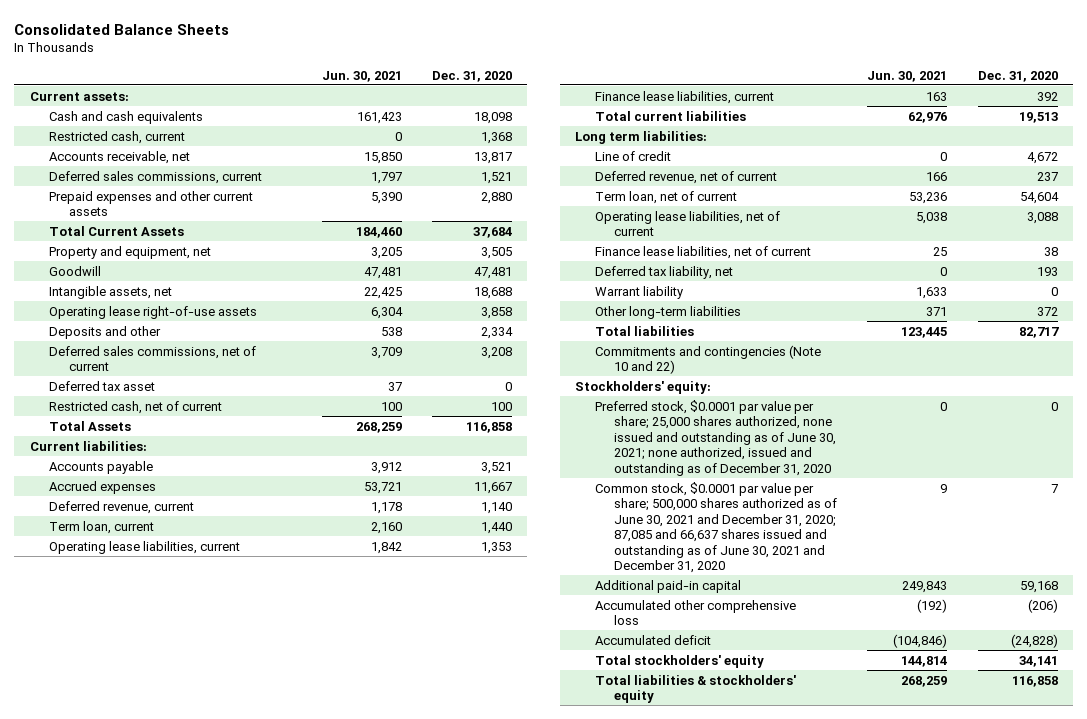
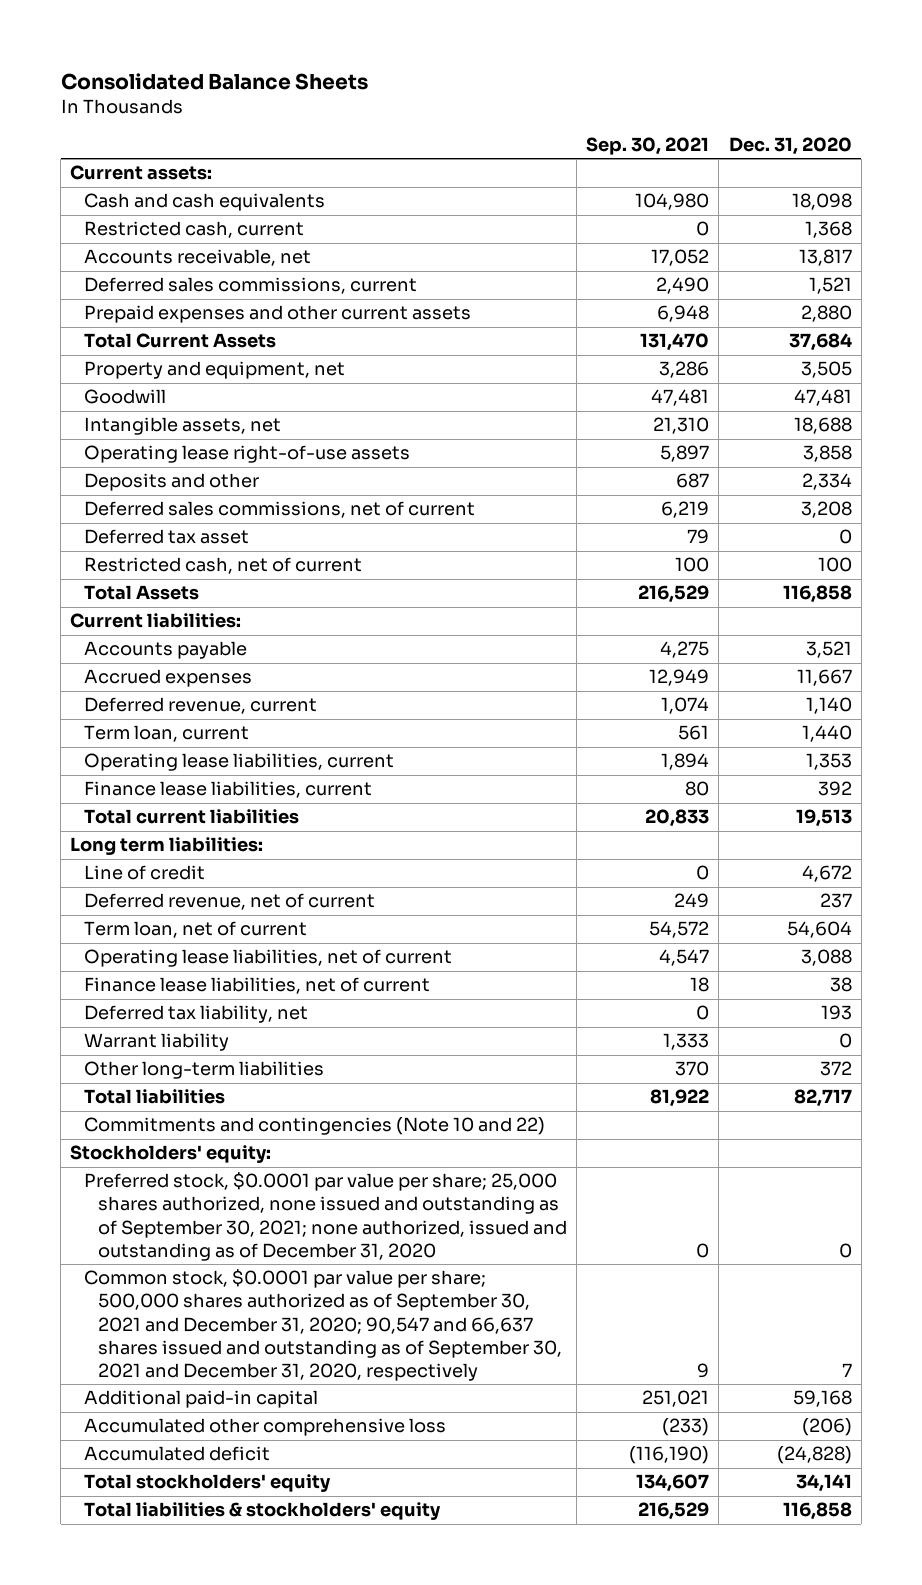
[322,70,403,82] Jun. 30, 2021 -> none
none -> [586,137,710,156] Sep. 30, 2021
[594,399,837,476] Preferred stock, $0.0001 par value per share; 25,000 shares authorized, none issued and outstanding as of June 30, 2021; none authorized, issued and outstanding as of December 31, 2020 -> [84,1172,568,1261] Preferred stock, $0.0001 par value per share; 25,000 shares authorized, none issued and outstanding as of September 30, 2021; none authorized, issued and outstanding as of December 31, 2020
[594,481,838,574] Common stock, $0.0001 par value per share; 500,000 shares authorized as of June 30, 2021 and December 31, 2020; 87,085 and 66,637 shares issued and outstanding as of June 30, 2021 and December 31, 2020 -> [84,1269,563,1381] Common stock, $0.0001 par value per share; 500,000 shares authorized as of September 30, 2021 and December 31, 2020; 90,547 and 66,637 shares issued and outstanding as of September 30, 2021 and December 31, 2020, respectively

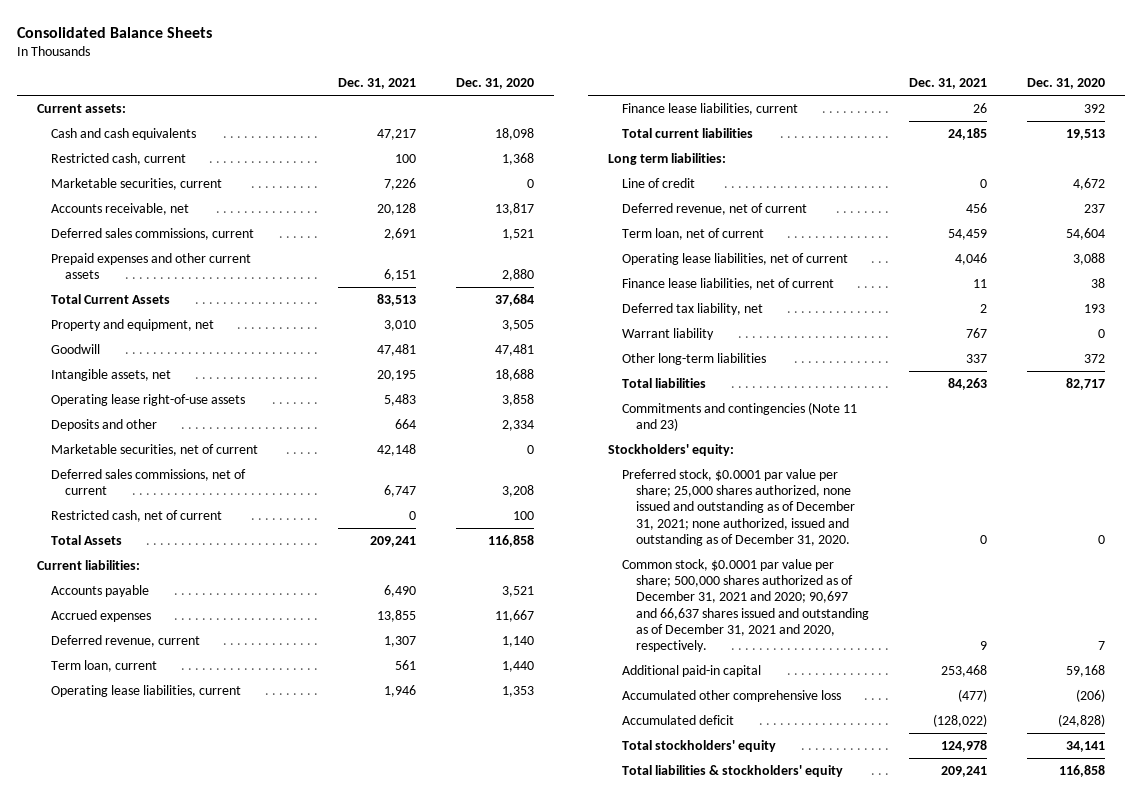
[586,137,710,156] Sep. 30, 2021 -> none
none -> [338,77,417,89] Dec. 31, 2021
none -> [51,178,223,191] Marketable securities, current
none -> [51,444,259,457] Marketable securities, net of current
[84,529,250,545] Deferred tax asset -> none
[84,1117,546,1136] Commitments and contingencies (Note 10 and 22) -> [621,402,857,432] Commitments and contingencies (Note 11 and 23)
[84,1172,568,1261] Preferred stock, $0.0001 par value per share; 25,000 shares authorized, none issued and outstanding as of September 30, 2021; none authorized, issued and outstanding as of December 31, 2020 -> [621,469,855,546] Preferred stock, $0.0001 par value per share; 25,000 shares authorized, none issued and outstanding as of December 31, 2021; none authorized, issued and outstanding as of December 31, 2020.
[84,1269,563,1381] Common stock, $0.0001 par value per share; 500,000 shares authorized as of September 30, 2021 and December 31, 2020; 90,547 and 66,637 shares issued and outstanding as of September 30, 2021 and December 31, 2020, respectively -> [621,559,869,653] Common stock, $0.0001 par value per share; 500,000 shares authorized as of December 31, 2021 and 2020; 90,697 and 66,637 shares issued and outstanding as of December 31, 2021 and 2020, respectively.

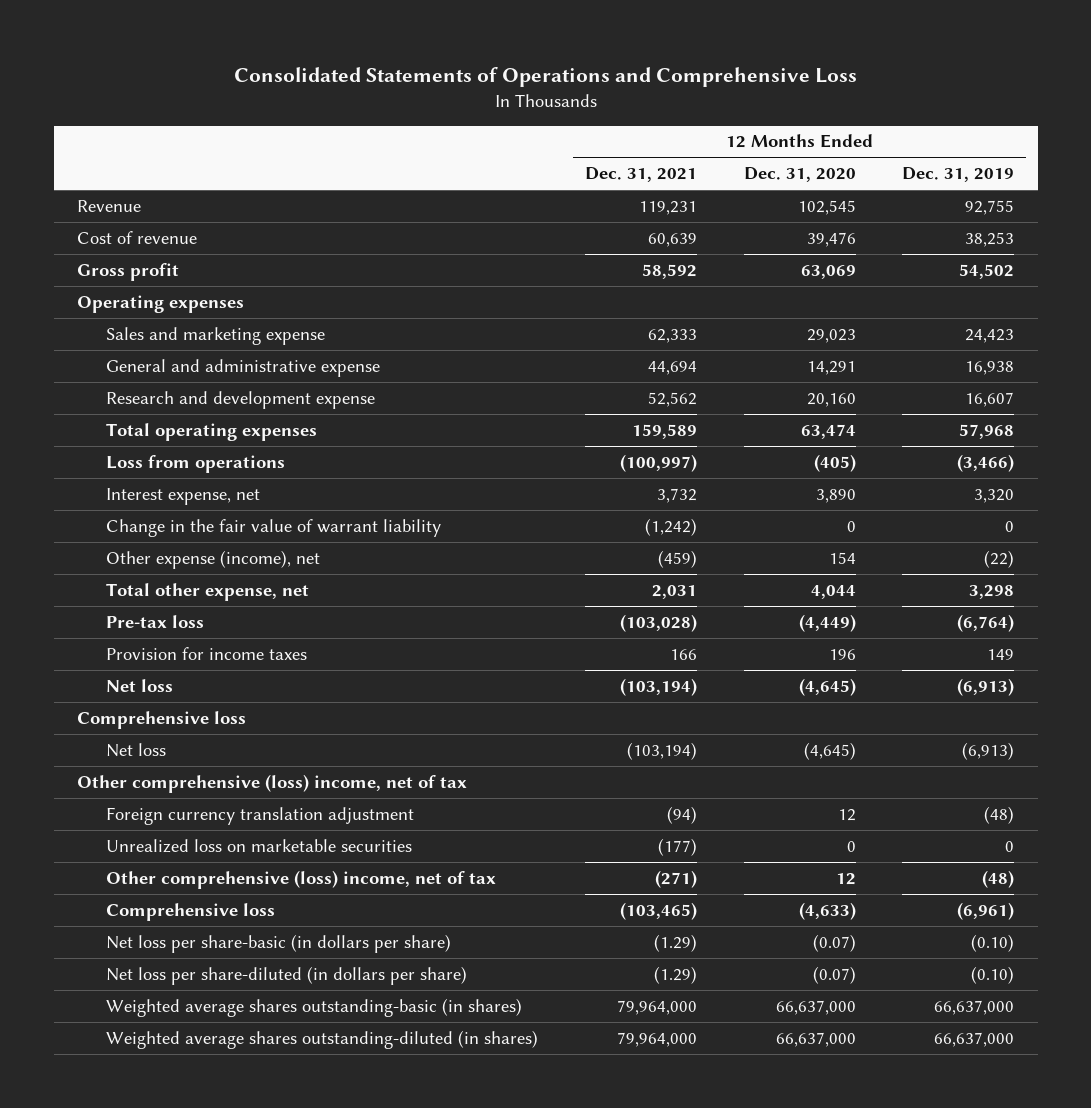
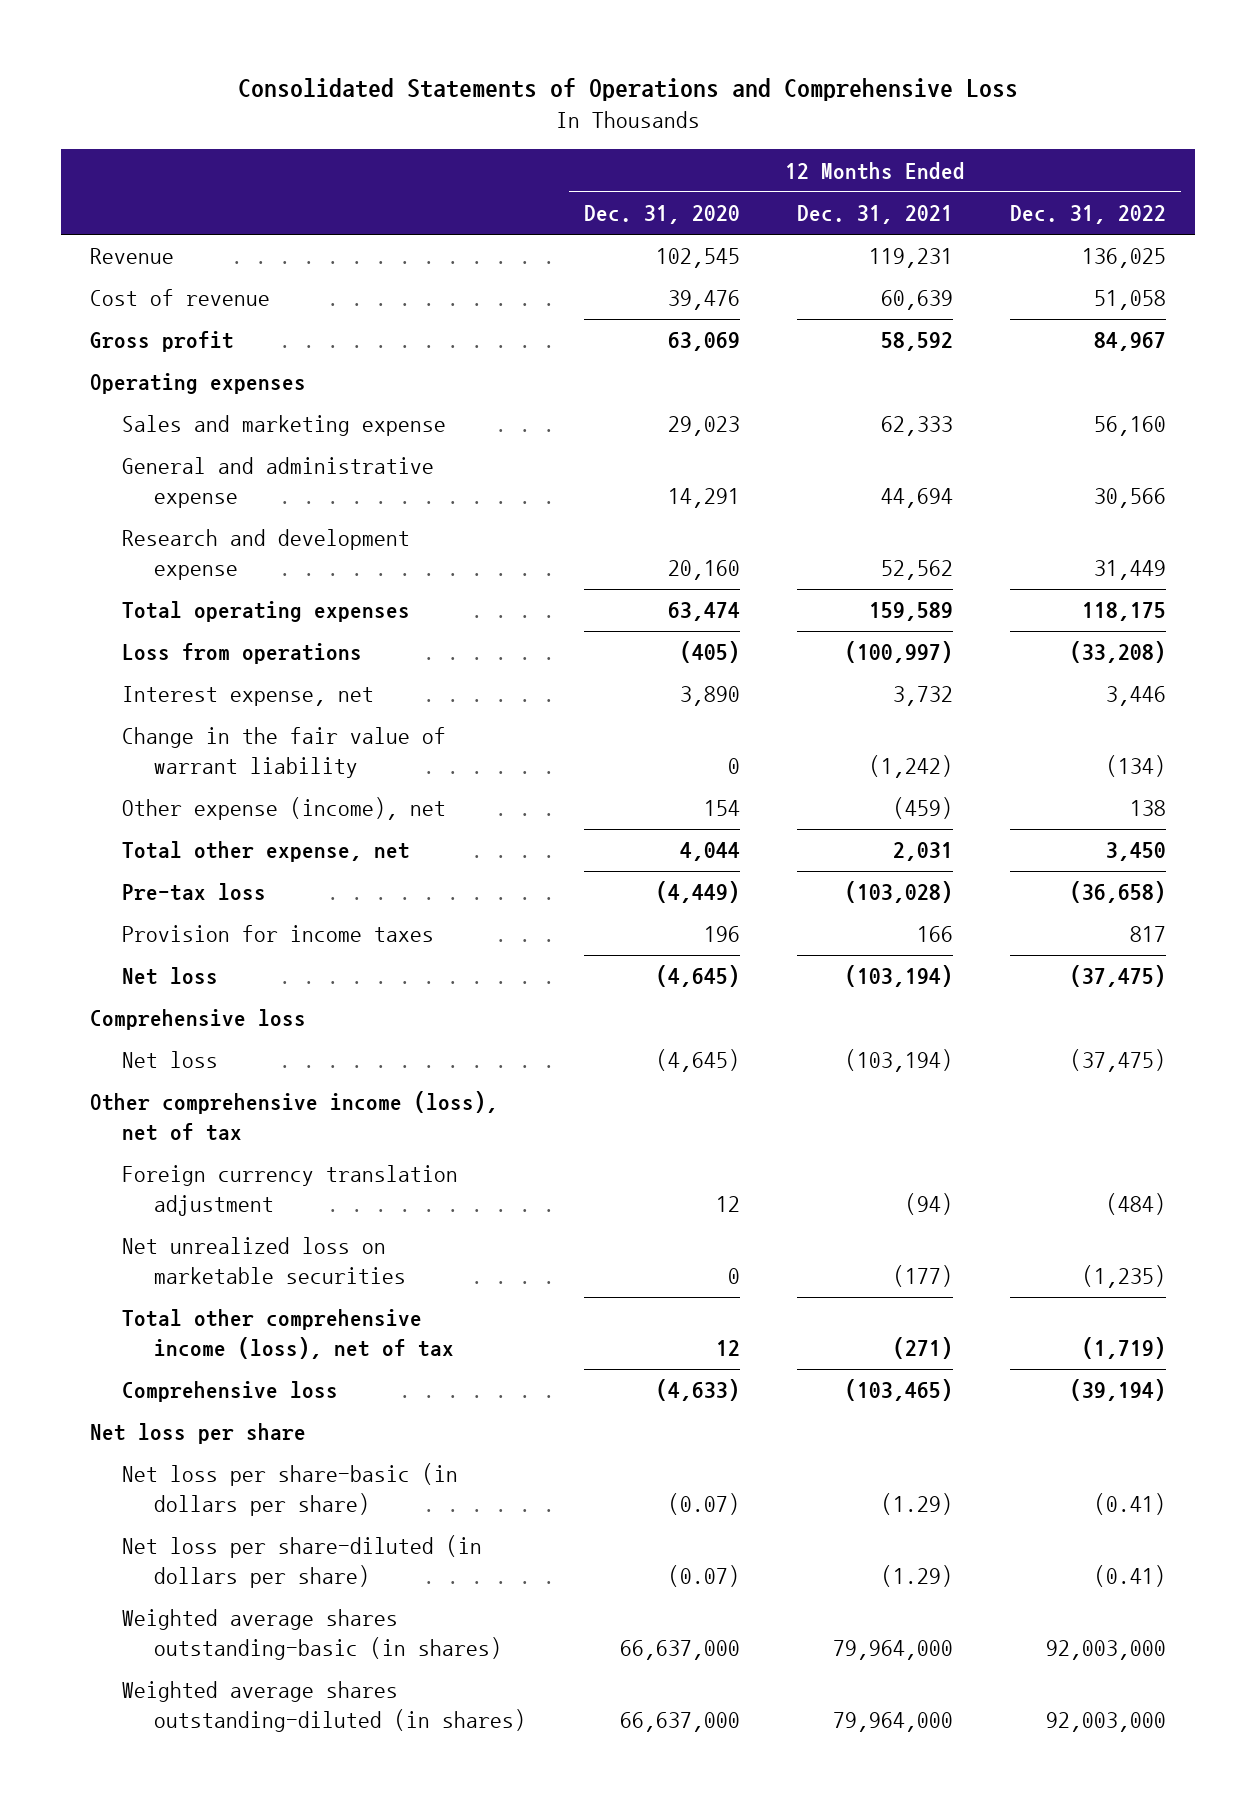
[902,167,1015,183] Dec. 31, 2019 -> none
none -> [1010,205,1167,225] Dec. 31, 2022
[77,773,468,793] Other comprehensive (loss) income, net of tax -> [89,1091,498,1141] Other comprehensive income (loss), net of tax
[106,838,413,853] Unrealized loss on marketable securities -> [121,1237,407,1284] Net unrealized loss on marketable securities
[106,869,497,889] Other comprehensive (loss) income, net of tax -> [121,1309,455,1359] Total other comprehensive income (loss), net of tax
none -> [89,1423,306,1445] Net loss per share

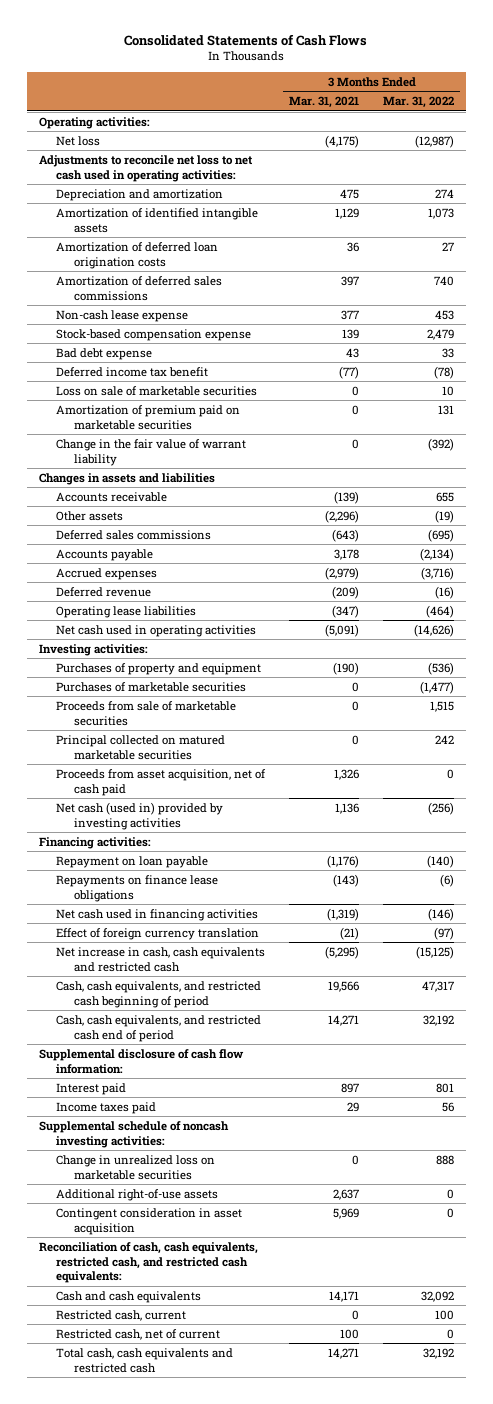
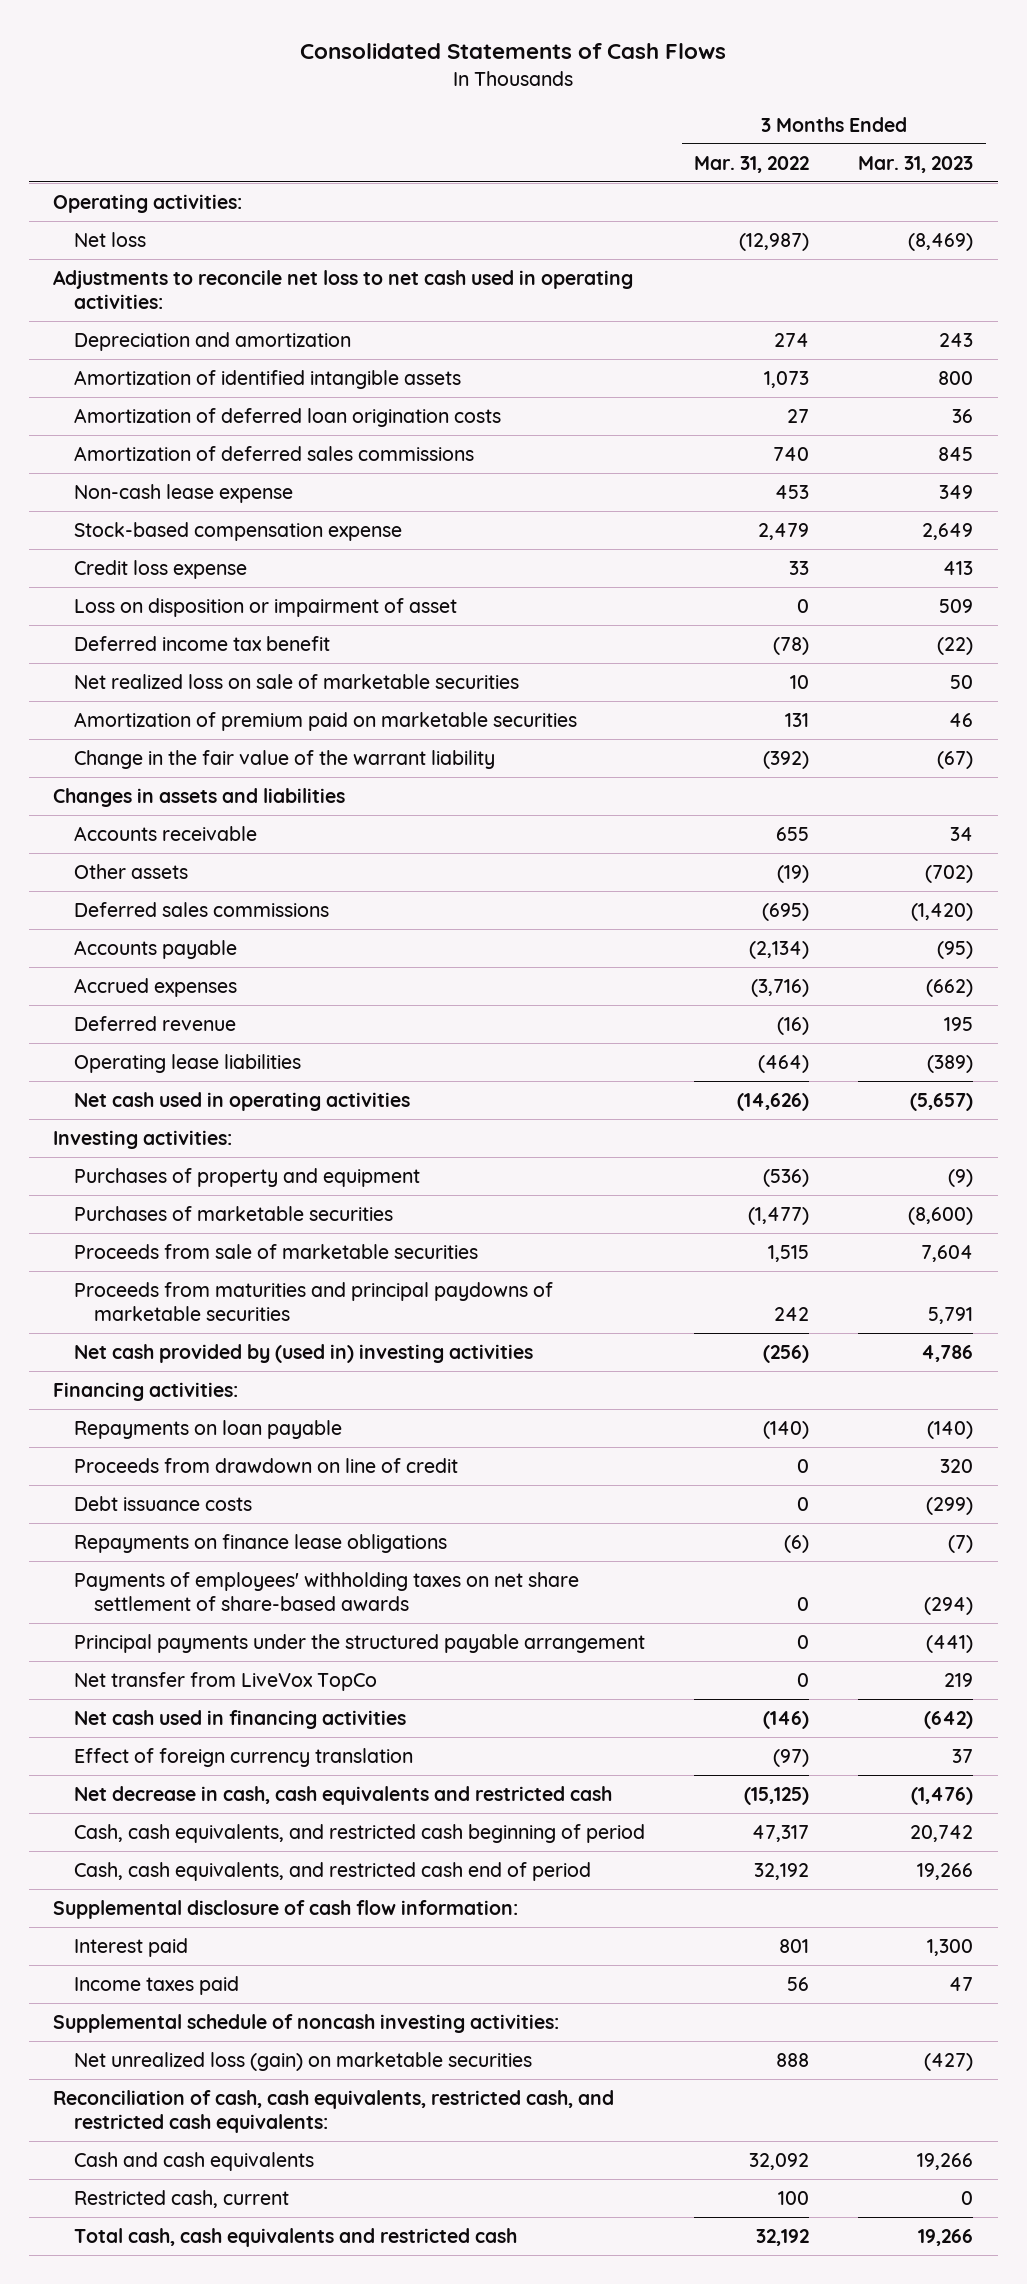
[289,96,360,109] Mar. 31, 2021 -> none
none -> [858,155,974,173] Mar. 31, 2023
[56,347,153,360] Bad debt expense -> [73,559,247,579] Credit loss expense
none -> [73,597,457,617] Loss on disposition or impairment of asset
[56,385,258,396] Loss on sale of marketable securities -> [73,673,519,689] Net realized loss on sale of marketable securities
[56,438,247,466] Change in the fair value of warrant liability -> [73,749,495,769] Change in the fair value of the warrant liability
[56,768,267,796] Proceeds from asset acquisition, net of cash paid -> none
[56,734,226,760] Principal collected on matured marketable securities -> [73,1281,553,1321] Proceeds from maturities and principal paydowns of marketable securities
[56,801,224,830] Net cash (used in) provided by investing activities -> [73,1343,533,1363] Net cash provided by (used in) investing activities
[56,855,209,868] Repayment on loan payable -> [73,1419,342,1439] Repayments on loan payable
none -> [73,1457,458,1473] Proceeds from drawdown on line of credit
none -> [73,1495,252,1511] Debt issuance costs
none -> [73,1571,579,1611] Payments of employees' withholding taxes on net share settlement of share-based awards
none -> [73,1633,645,1653] Principal payments under the structured payable arrangement
none -> [73,1671,377,1691] Net transfer from LiveVox TopCo
[56,946,266,972] Net increase in cash, cash equivalents and restricted cash -> [73,1785,612,1805] Net decrease in cash, cash equivalents and restricted cash
[56,1188,219,1201] Additional right-of-use assets -> none
[56,1207,243,1235] Contingent consideration in asset acquisition -> none
[56,1154,216,1180] Change in unrealized loss on marketable securities -> [73,2051,532,2071] Net unrealized loss (gain) on marketable securities
[56,1328,221,1340] Restricted cash, net of current -> none

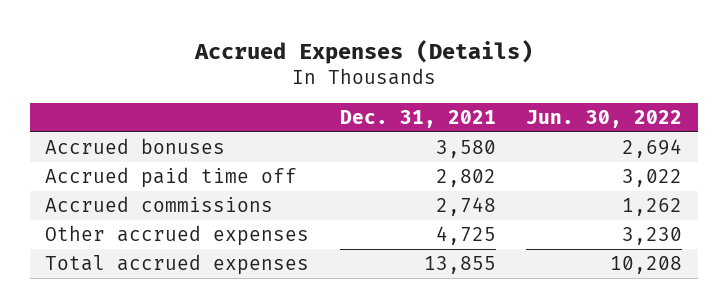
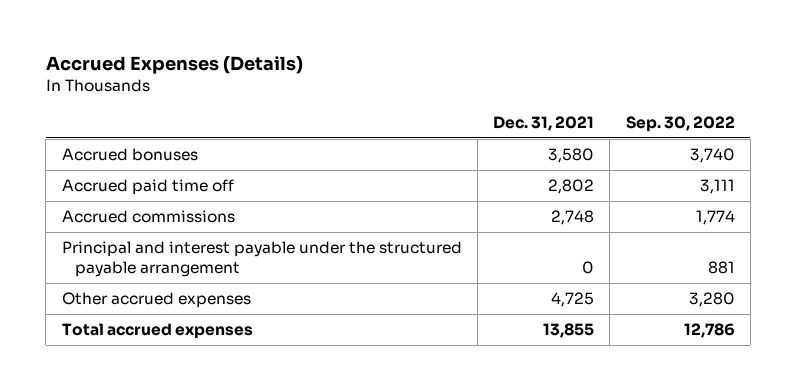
[526,110,683,129] Jun. 30, 2022 -> none
none -> [625,116,735,133] Sep. 30, 2022
none -> [61,241,462,278] Principal and interest payable under the structured payable arrangement

